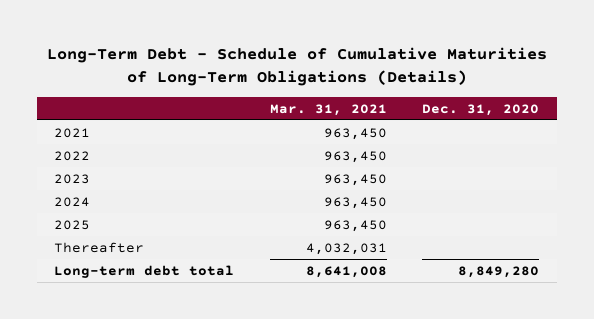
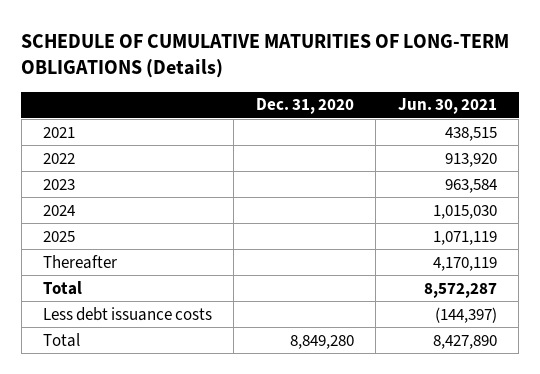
[46,47,547,87] Long-Term Debt - Schedule of Cumulative Maturities of Long-Term Obligations (Details) -> [21,33,510,79] SCHEDULE OF CUMULATIVE MATURITIES OF LONG-TERM OBLIGATIONS (Details)
[269,103,387,116] Mar. 31, 2021 -> none
none -> [397,98,497,115] Jun. 30, 2021
none -> [43,280,83,295] Total
none -> [43,306,213,321] Less debt issuance costs
[54,264,235,278] Long-term debt total -> [43,332,81,347] Total

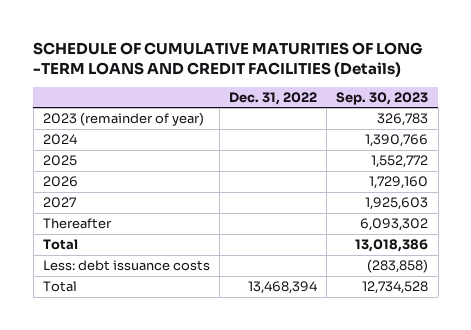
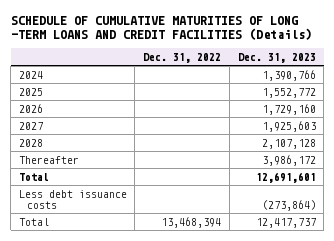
[336,91,429,105] Sep. 30, 2023 -> none
none -> [237,52,316,63] Dec. 31, 2023
[42,112,204,127] 2023 (remainder of year) -> none
none -> [18,138,43,147] 2028
[42,260,210,272] Less: debt issuance costs -> [18,189,127,209] Less debt issuance costs

